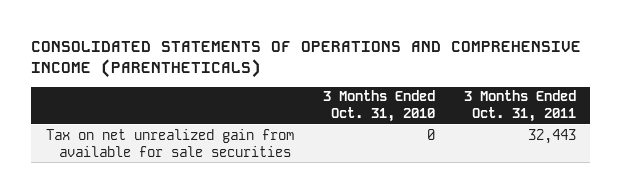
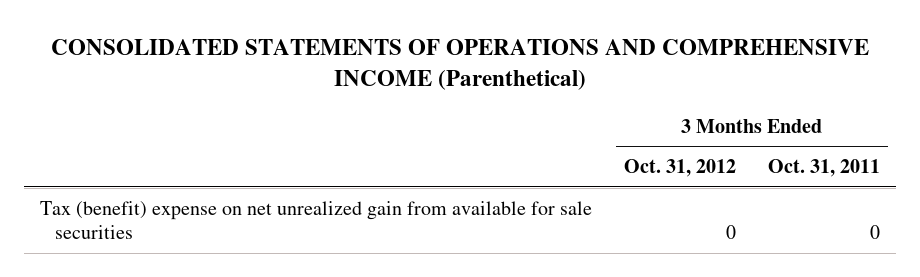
[31,41,582,79] CONSOLIDATED STATEMENTS OF OPERATIONS AND COMPREHENSIVE INCOME (PARENTHETICALS) -> [50,38,869,91] CONSOLIDATED STATEMENTS OF OPERATIONS AND COMPREHENSIVE INCOME (Parenthetical)
[322,90,435,123] 3 Months Ended Oct. 31, 2010 -> none
none -> [623,159,736,178] Oct. 31, 2012
[45,128,294,157] Tax on net unrealized gain from available for sale securities -> [39,200,592,240] Tax (benefit) expense on net unrealized gain from available for sale securities
[527,128,576,144] 32,443 -> [870,225,881,240] 0

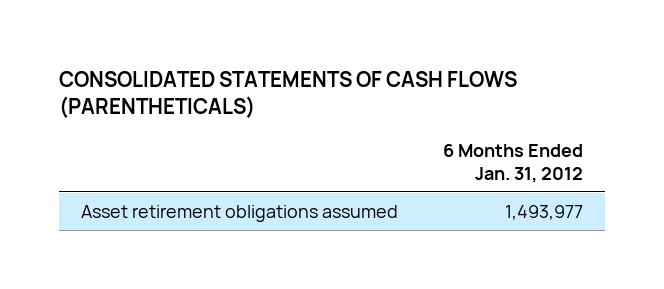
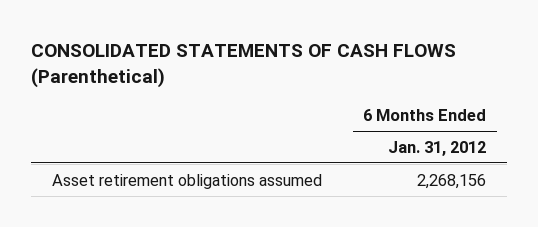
[58,70,517,119] CONSOLIDATED STATEMENTS OF CASH FLOWS (PARENTHETICALS) -> [31,44,457,88] CONSOLIDATED STATEMENTS OF CASH FLOWS (Parenthetical)
[504,204,583,220] 1,493,977 -> [417,173,487,189] 2,268,156

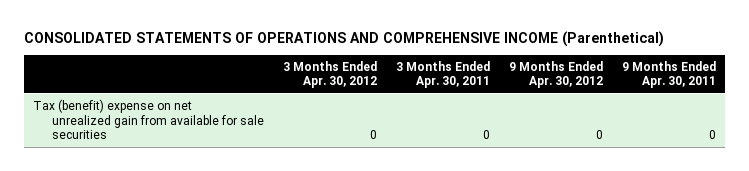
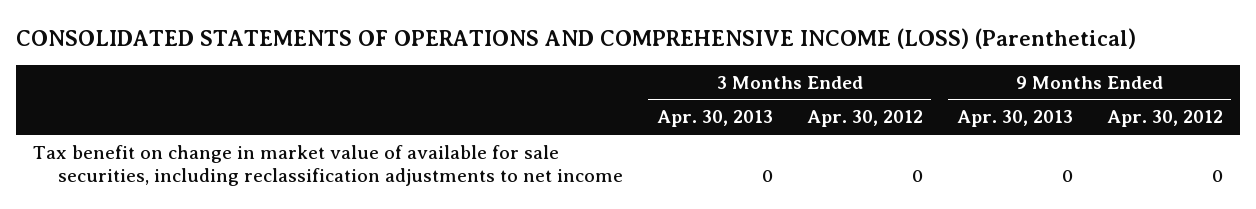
[24,30,665,47] CONSOLIDATED STATEMENTS OF OPERATIONS AND COMPREHENSIVE INCOME (Parenthetical) -> [15,27,1136,49] CONSOLIDATED STATEMENTS OF OPERATIONS AND COMPREHENSIVE INCOME (LOSS) (Parenthetical)
[395,60,490,89] 3 Months Ended Apr. 30, 2011 -> none
[621,60,716,89] 9 Months Ended Apr. 30, 2011 -> none
none -> [656,110,773,128] Apr. 30, 2013
none -> [956,110,1073,128] Apr. 30, 2013
[33,98,264,140] Tax (benefit) expense on net unrealized gain from available for sale securities -> [32,144,623,186] Tax benefit on change in market value of available for sale securities, including reclassification adjustments to net income

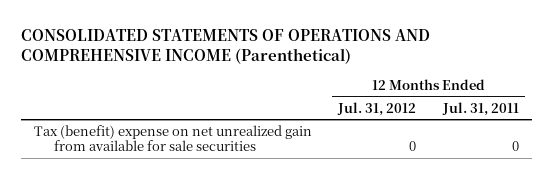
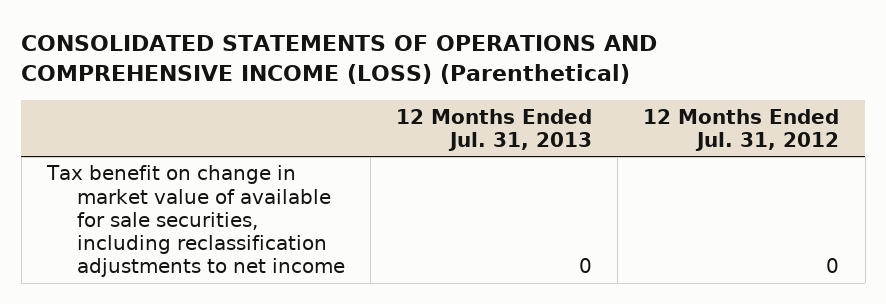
[20,29,430,65] CONSOLIDATED STATEMENTS OF OPERATIONS AND COMPREHENSIVE INCOME (Parenthetical) -> [21,34,658,84] CONSOLIDATED STATEMENTS OF OPERATIONS AND COMPREHENSIVE INCOME (LOSS) (Parenthetical)
[441,101,519,116] Jul. 31, 2011 -> none
none -> [396,108,593,151] 12 Months Ended Jul. 31, 2013
[34,124,313,152] Tax (benefit) expense on net unrealized gain from available for sale securities -> [45,165,345,278] Tax benefit on change in market value of available for sale securities, including reclassification adjustments to net income

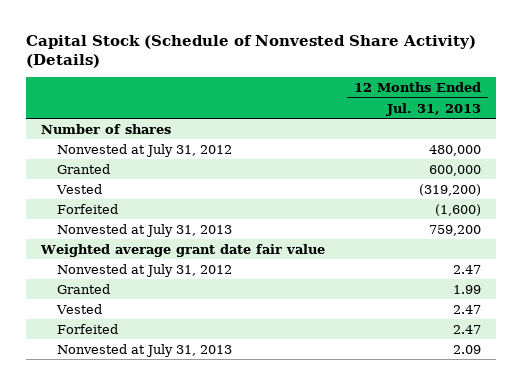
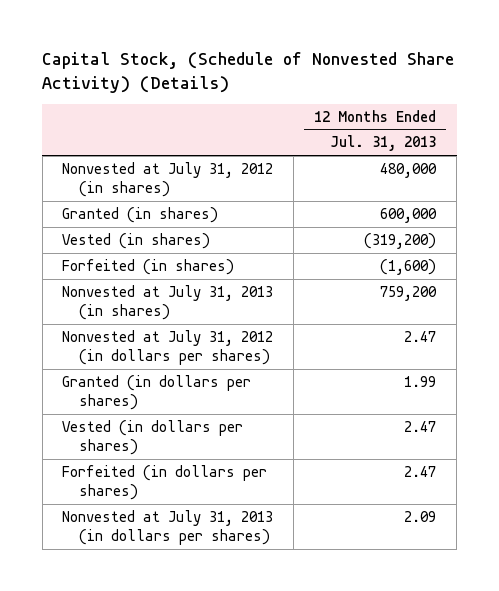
[26,34,477,69] Capital Stock (Schedule of Nonvested Share Activity) (Details) -> [42,52,455,93] Capital Stock, (Schedule of Nonvested Share Activity) (Details)
[41,123,172,134] Number of shares -> none
[40,243,326,257] Weighted average grant date fair value -> none
[56,143,232,157] Nonvested at July 31, 2012 -> [62,162,274,198] Nonvested at July 31, 2012 (in shares)
[56,163,110,174] Granted -> [62,207,219,224] Granted (in shares)
[55,183,102,194] Vested -> [62,233,211,250] Vested (in shares)
[56,203,118,214] Forfeited -> [62,259,235,276] Forfeited (in shares)
[56,223,232,237] Nonvested at July 31, 2013 -> [62,285,274,321] Nonvested at July 31, 2013 (in shares)
[56,263,232,277] Nonvested at July 31, 2012 -> [62,330,274,366] Nonvested at July 31, 2012 (in dollars per shares)
[56,283,110,294] Granted -> [62,375,252,411] Granted (in dollars per shares)
[55,303,102,314] Vested -> [62,420,244,456] Vested (in dollars per shares)
[56,323,118,334] Forfeited -> [62,465,268,501] Forfeited (in dollars per shares)
[56,343,232,357] Nonvested at July 31, 2013 -> [62,510,274,546] Nonvested at July 31, 2013 (in dollars per shares)

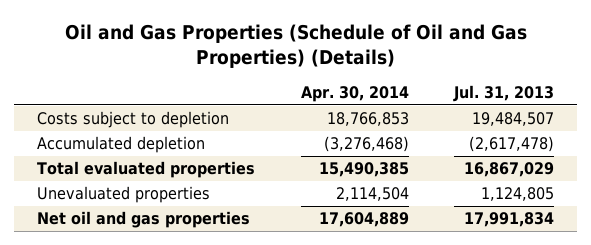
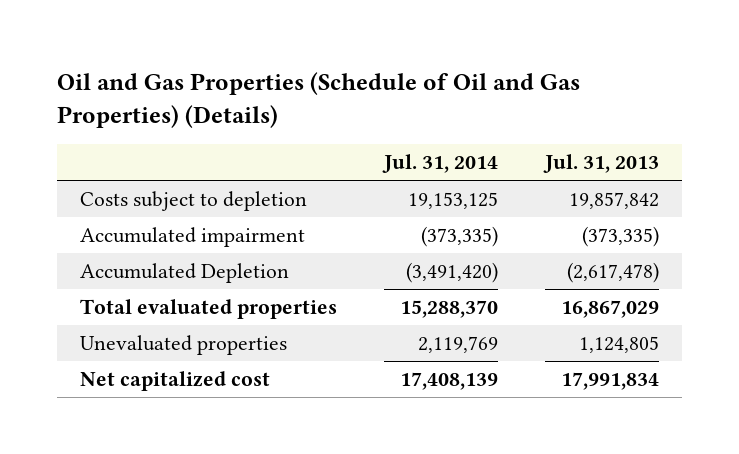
[300,86,409,103] Apr. 30, 2014 -> none
none -> [381,154,498,174] Jul. 31, 2014
[471,112,554,127] 19,484,507 -> [568,191,659,209] 19,857,842
none -> [80,226,306,247] Accumulated impairment
[37,136,206,154] Accumulated depletion -> [80,262,290,283] Accumulated Depletion
[37,211,251,229] Net oil and gas properties -> [80,370,271,391] Net capitalized cost

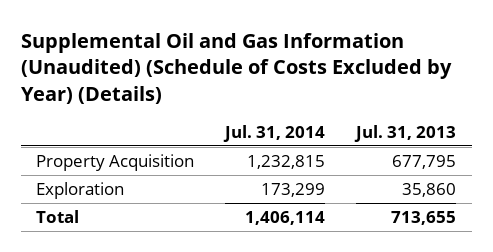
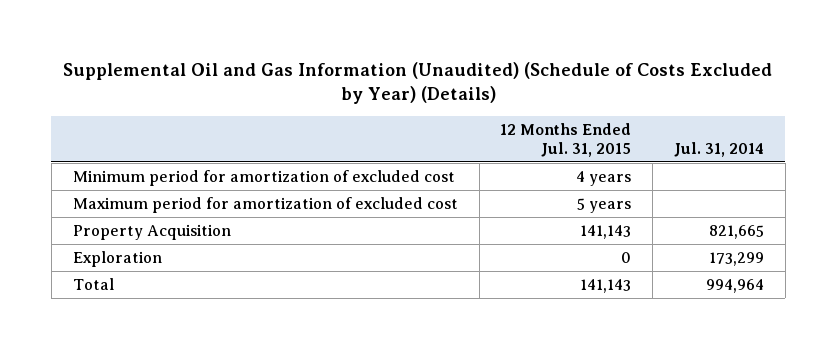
[354,124,457,142] Jul. 31, 2013 -> none
none -> [500,123,632,157] 12 Months Ended Jul. 31, 2015
none -> [72,169,455,186] Minimum period for amortization of excluded cost
none -> [72,196,458,213] Maximum period for amortization of excluded cost
[247,154,326,169] 1,232,815 -> [708,224,764,239] 821,665
[245,210,326,225] 1,406,114 -> [705,278,764,293] 994,964

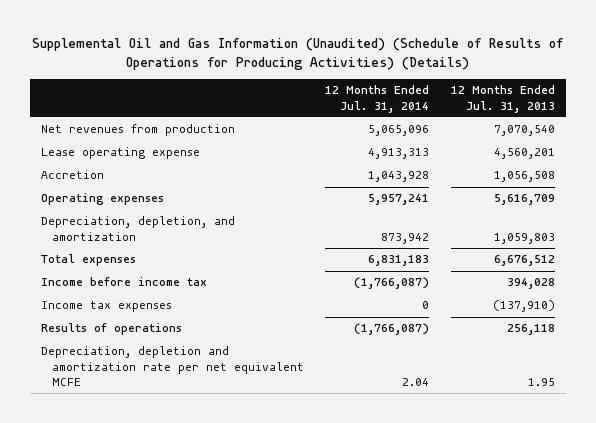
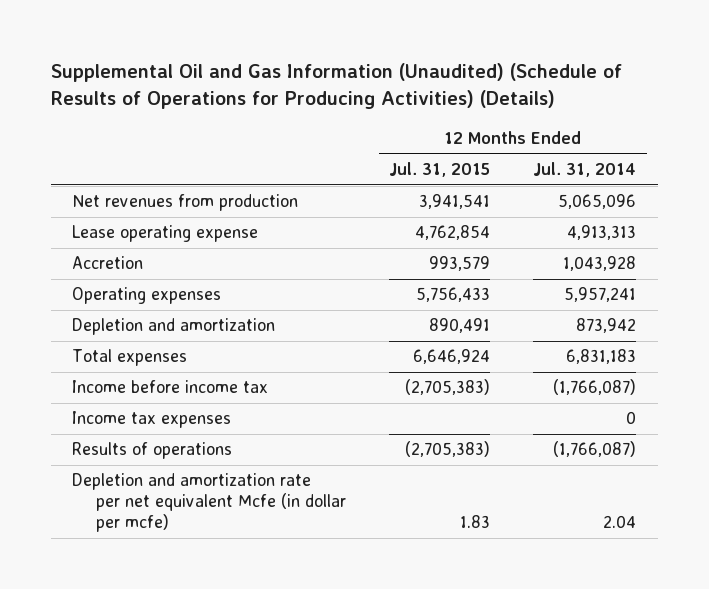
[451,85,556,113] 12 Months Ended Jul. 31, 2013 -> none
none -> [389,162,491,178] Jul. 31, 2015
[40,216,235,241] Depreciation, depletion, and amortization -> [72,318,276,336] Depletion and amortization
[40,346,304,387] Depreciation, depletion and amortization rate per net equivalent MCFE -> [72,473,347,533] Depletion and amortization rate per net equivalent Mcfe (in dollar per mcfe)

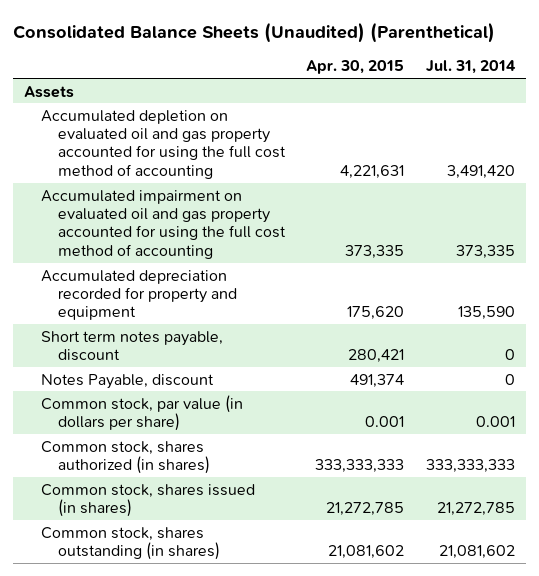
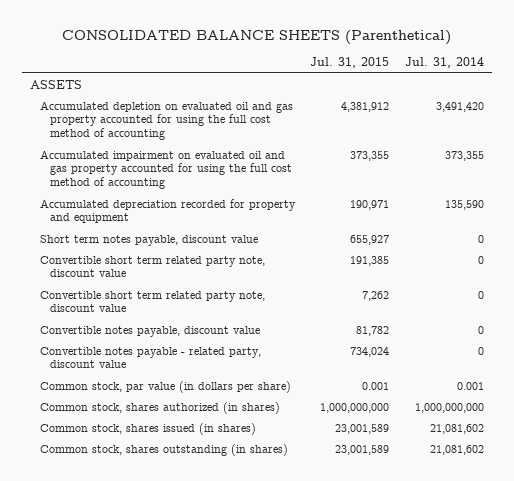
[13,21,496,43] Consolidated Balance Sheets (Unaudited) (Parenthetical) -> [61,29,451,45] CONSOLIDATED BALANCE SHEETS (Parenthetical)
[306,60,405,75] Apr. 30, 2015 -> none
none -> [310,57,390,69] Jul. 31, 2015
[24,85,75,98] Assets -> [29,79,82,89] ASSETS
[456,244,516,259] 373,335 -> [444,150,484,161] 373,355
[40,330,223,361] Short term notes payable, discount -> [39,234,258,246] Short term notes payable, discount value
none -> [39,255,265,278] Convertible short term related party note, discount value
none -> [39,290,265,313] Convertible short term related party note, discount value
[40,373,214,389] Notes Payable, discount -> [39,325,260,337] Convertible notes payable, discount value
none -> [39,346,261,369] Convertible notes payable - related party, discount value
[426,458,516,473] 333,333,333 -> [414,402,484,413] 1,000,000,000
[437,501,516,516] 21,272,785 -> [429,423,484,434] 21,081,602

